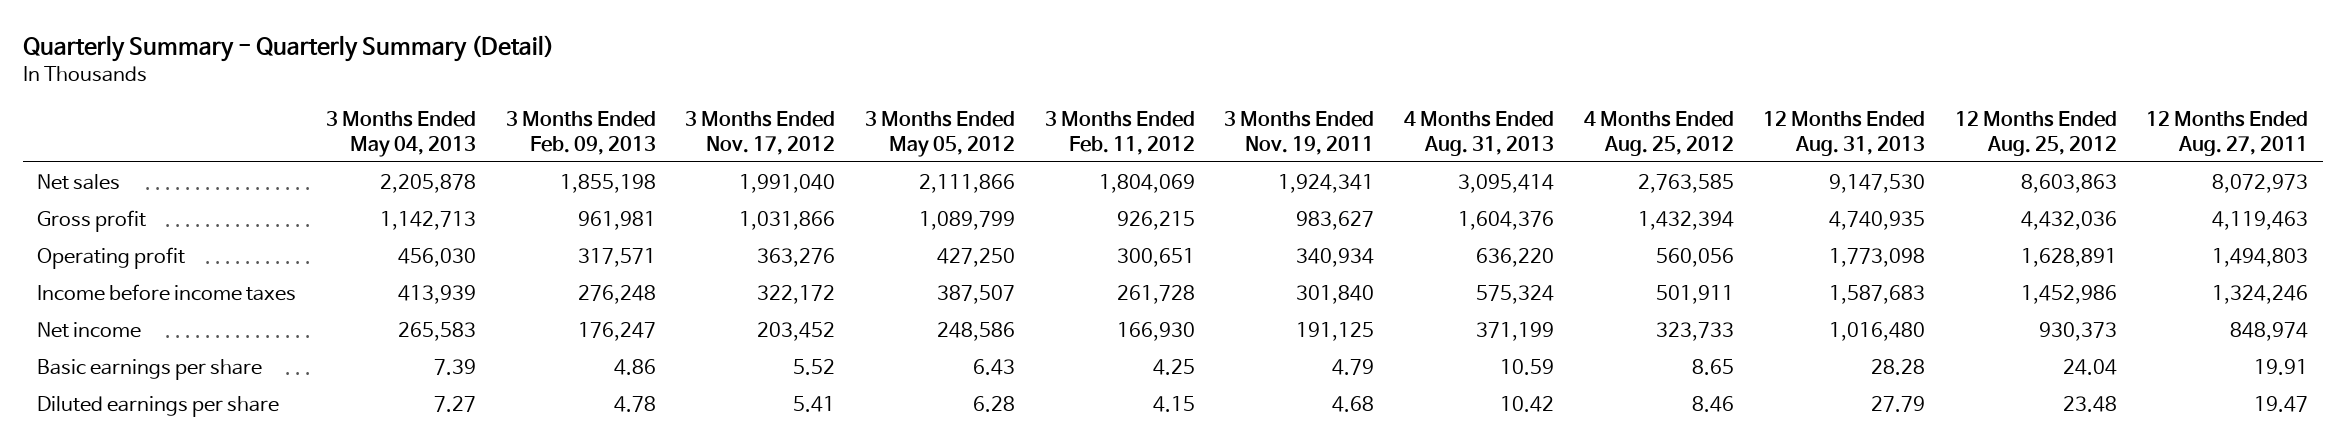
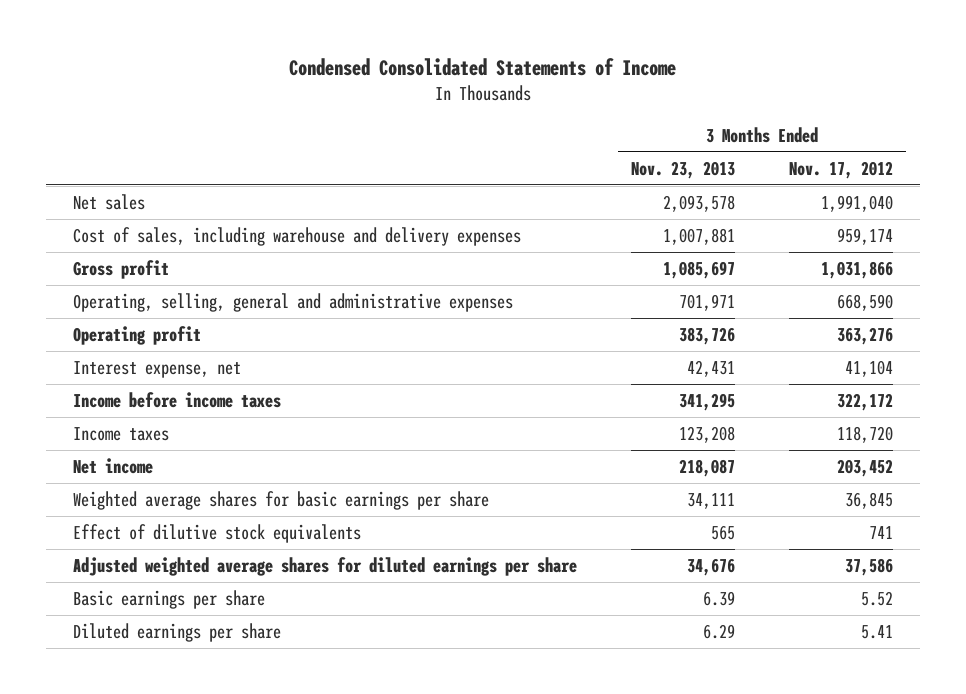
[22,34,554,62] Quarterly Summary - Quarterly Summary (Detail) -> [289,58,677,77] Condensed Consolidated Statements of Income
[326,111,477,157] 3 Months Ended May 04, 2013 -> none
[505,111,656,155] 3 Months Ended Feb. 09, 2013 -> none
[865,111,1016,157] 3 Months Ended May 05, 2012 -> none
[1044,111,1195,155] 3 Months Ended Feb. 11, 2012 -> none
[1224,111,1375,155] 3 Months Ended Nov. 19, 2011 -> none
[1403,111,1554,156] 4 Months Ended Aug. 31, 2013 -> none
[1583,111,1734,156] 4 Months Ended Aug. 25, 2012 -> none
[1763,111,1926,156] 12 Months Ended Aug. 31, 2013 -> none
[1954,111,2117,156] 12 Months Ended Aug. 25, 2012 -> none
[2146,111,2309,156] 12 Months Ended Aug. 27, 2011 -> none
none -> [631,160,736,179] Nov. 23, 2013
none -> [73,227,522,247] Cost of sales, including warehouse and delivery expenses
none -> [73,293,514,313] Operating, selling, general and administrative expenses
none -> [73,361,242,379] Interest expense, net
none -> [73,427,170,442] Income taxes
none -> [73,491,490,511] Weighted average shares for basic earnings per share
none -> [73,524,362,544] Effect of dilutive stock equivalents
none -> [73,557,578,577] Adjusted weighted average shares for diluted earnings per share

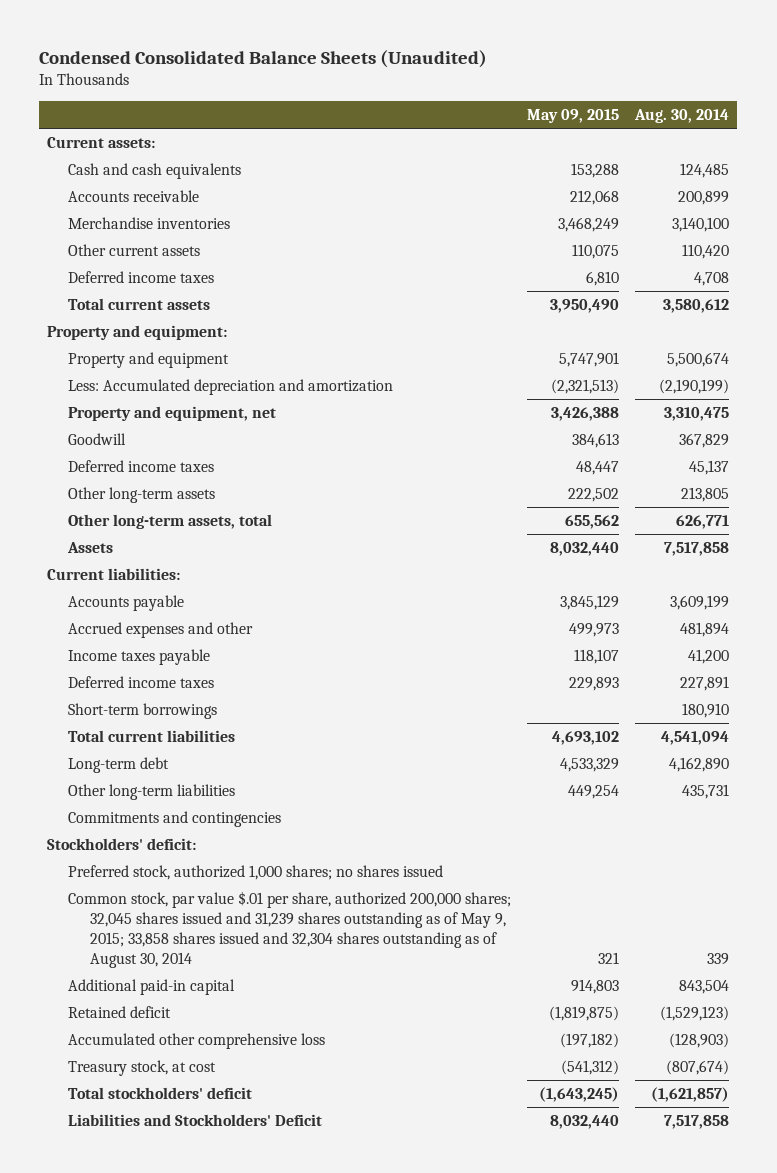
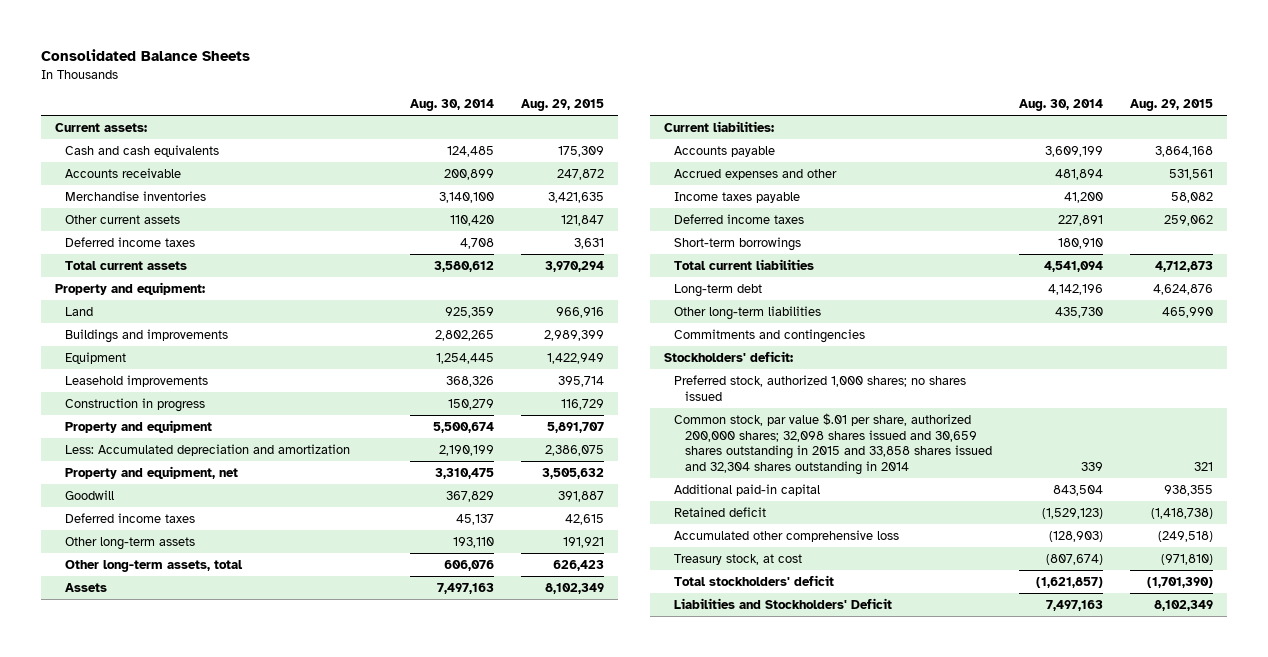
[39,49,488,68] Condensed Consolidated Balance Sheets (Unaudited) -> [41,49,251,62] Consolidated Balance Sheets
[527,109,620,124] May 09, 2015 -> none
none -> [521,98,605,111] Aug. 29, 2015
none -> [65,307,94,317] Land
none -> [65,329,229,344] Buildings and improvements
none -> [65,352,127,365] Equipment
none -> [65,375,209,388] Leasehold improvements
none -> [65,398,206,413] Construction in progress
[659,378,730,394] (2,190,199) -> [439,445,495,457] 2,190,199
[681,486,730,502] 213,805 -> [453,537,495,549] 193,110
[676,514,730,529] 626,771 -> [444,560,495,572] 606,076
[664,541,730,556] 7,517,858 -> [437,583,495,595] 7,497,163
[669,756,730,772] 4,162,890 -> [1048,284,1104,296] 4,142,196
[682,783,730,799] 435,731 -> [1055,307,1104,319] 435,730
[68,890,512,968] Common stock, par value $.01 per share, authorized 200,000 shares; 32,045 shares issued and 31,239 shares outstanding as of May 9, 2015; 33,858 shares issued and 32,304 shares outstanding as of August 30, 2014 -> [674,413,993,475] Common stock, par value $.01 per share, authorized 200,000 shares; 32,098 shares issued and 30,659 shares outstanding in 2015 and 33,858 shares issued and 32,304 shares outstanding in 2014
[664,1114,730,1129] 7,517,858 -> [1046,600,1104,612] 7,497,163

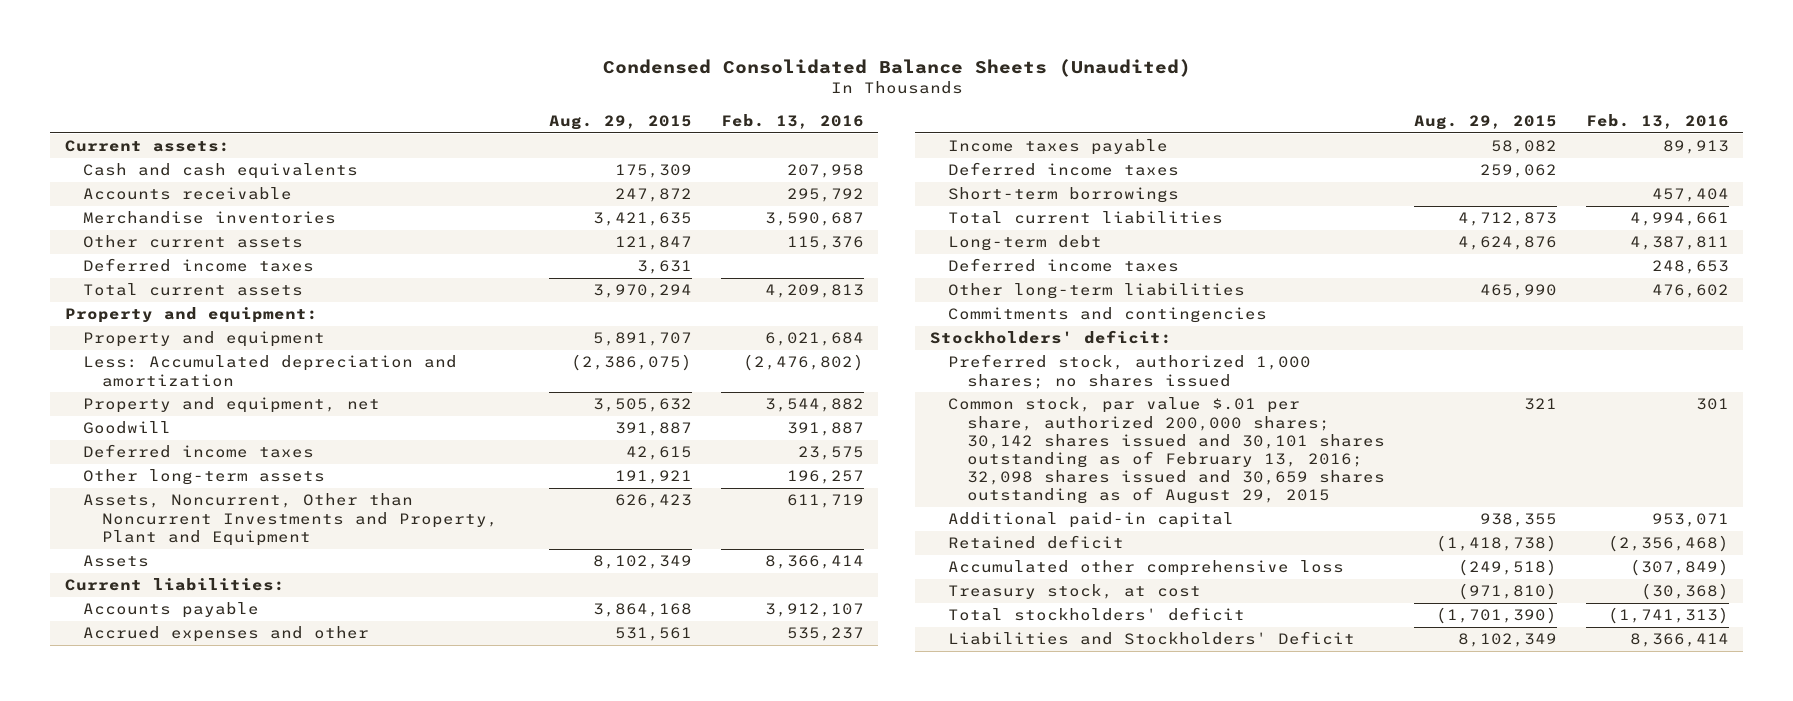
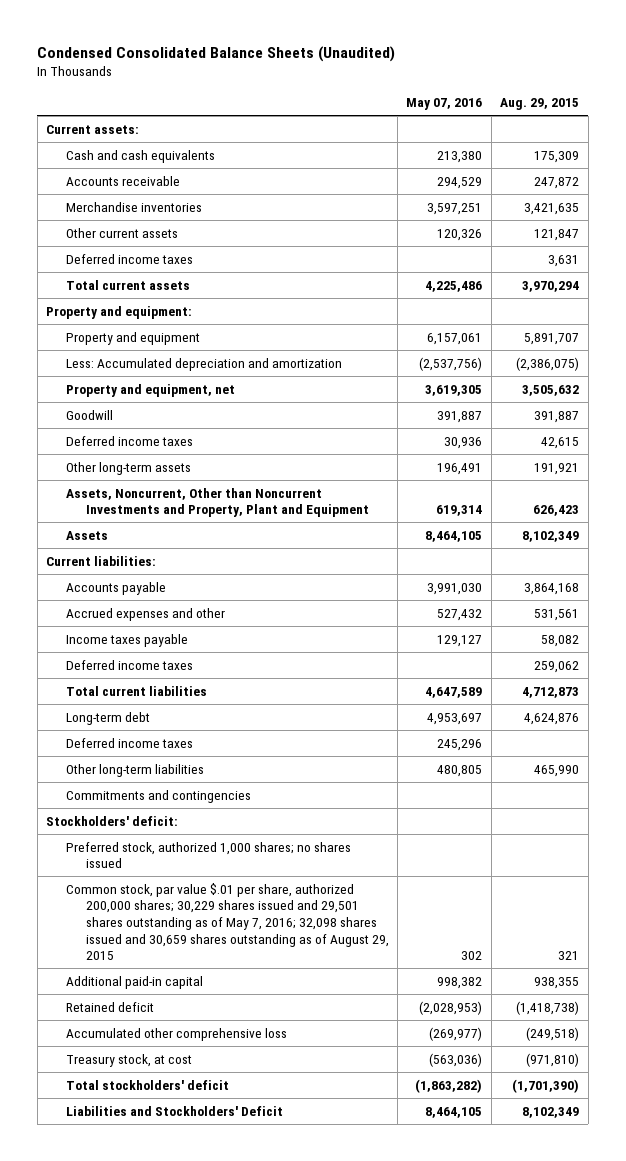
[720,113,864,129] Feb. 13, 2016 -> none
none -> [406,98,483,111] May 07, 2016
[948,187,1180,204] Short-term borrowings -> none
[948,397,1386,504] Common stock, par value $.01 per share, authorized 200,000 shares; 30,142 shares issued and 30,101 shares outstanding as of February 13, 2016; 32,098 shares issued and 30,659 shares outstanding as of August 29, 2015 -> [65,882,389,961] Common stock, par value $.01 per share, authorized 200,000 shares; 30,229 shares issued and 29,501 shares outstanding as of May 7, 2016; 32,098 shares issued and 30,659 shares outstanding as of August 29, 2015

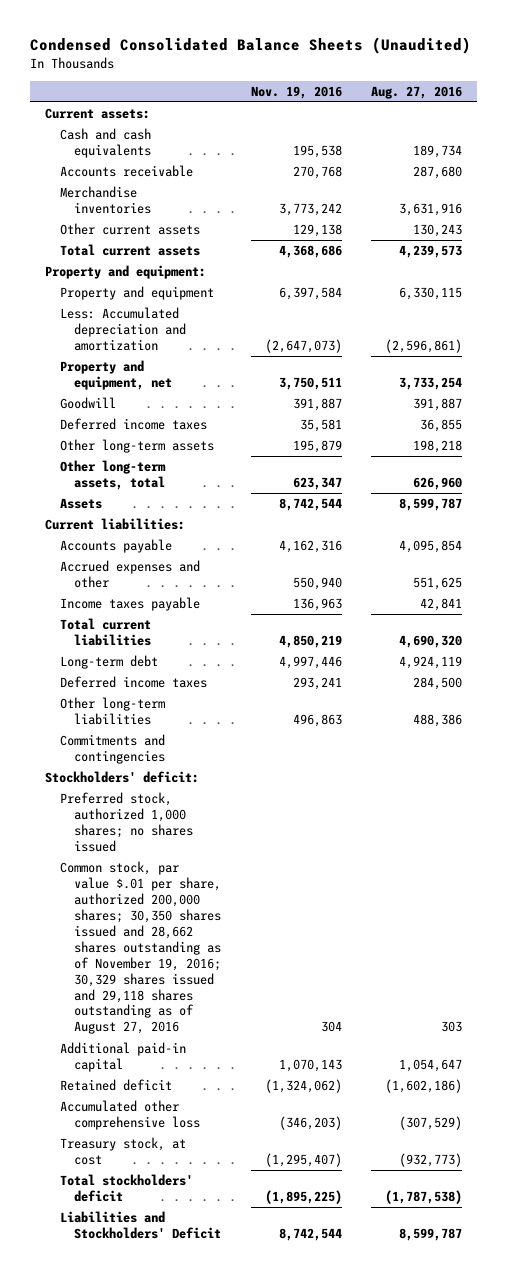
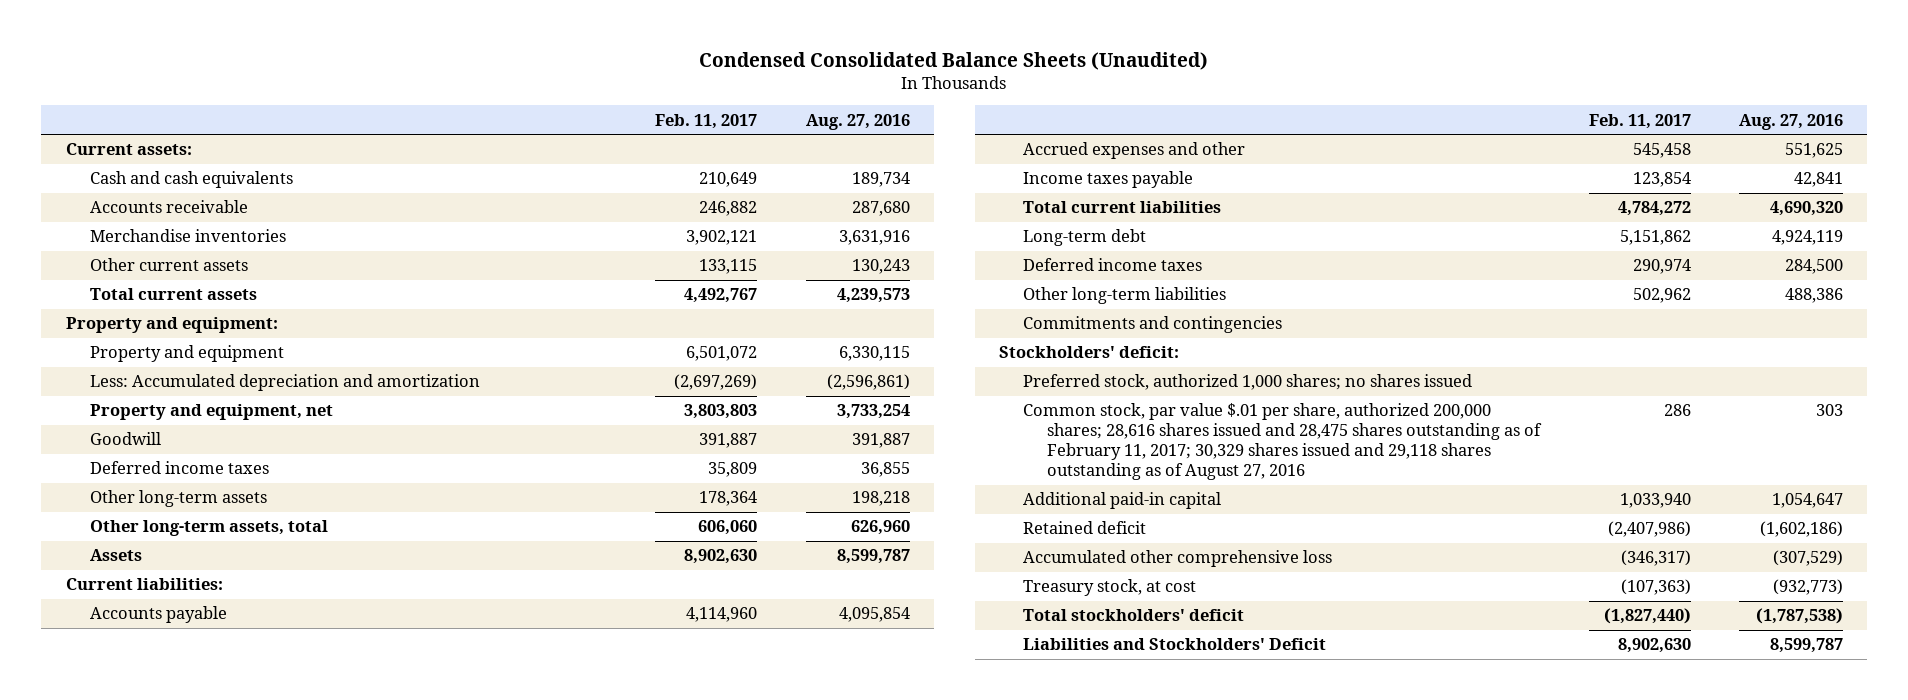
[250,85,342,99] Nov. 19, 2016 -> none
none -> [655,113,758,129] Feb. 11, 2017
[59,861,222,1035] Common stock, par value $.01 per share, authorized 200,000 shares; 30,350 shares issued and 28,662 shares outstanding as of November 19, 2016; 30,329 shares issued and 29,118 shares outstanding as of August 27, 2016 -> [1023,403,1543,481] Common stock, par value $.01 per share, authorized 200,000 shares; 28,616 shares issued and 28,475 shares outstanding as of February 11, 2017; 30,329 shares issued and 29,118 shares outstanding as of August 27, 2016

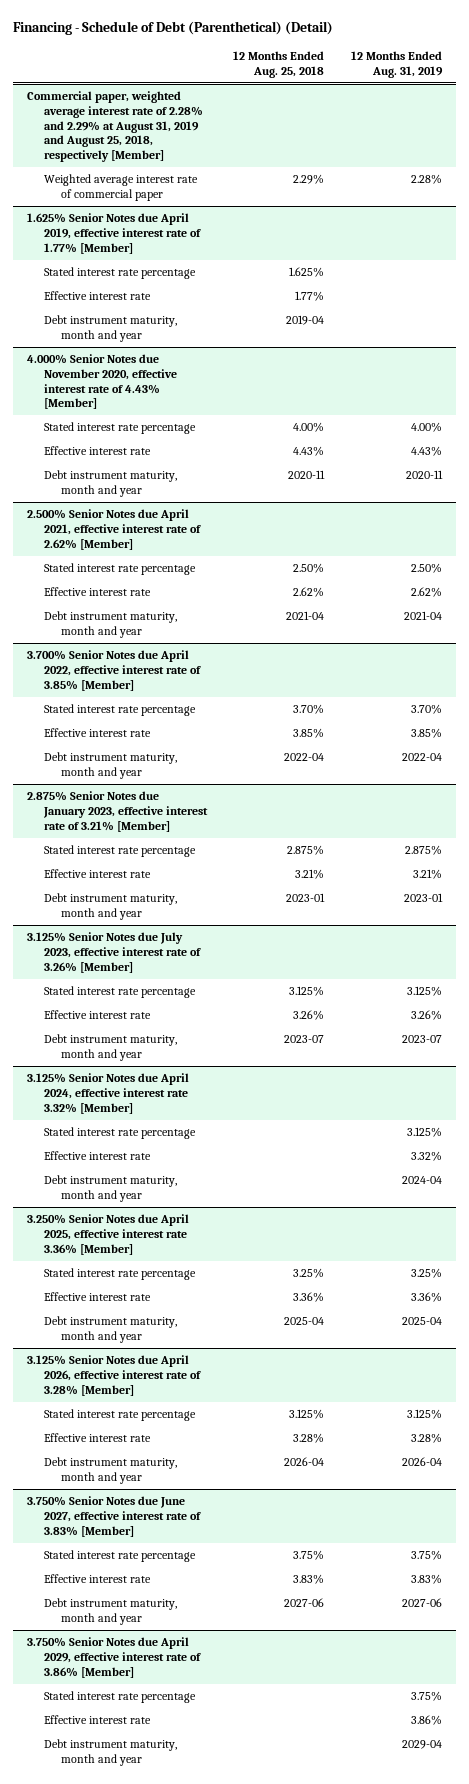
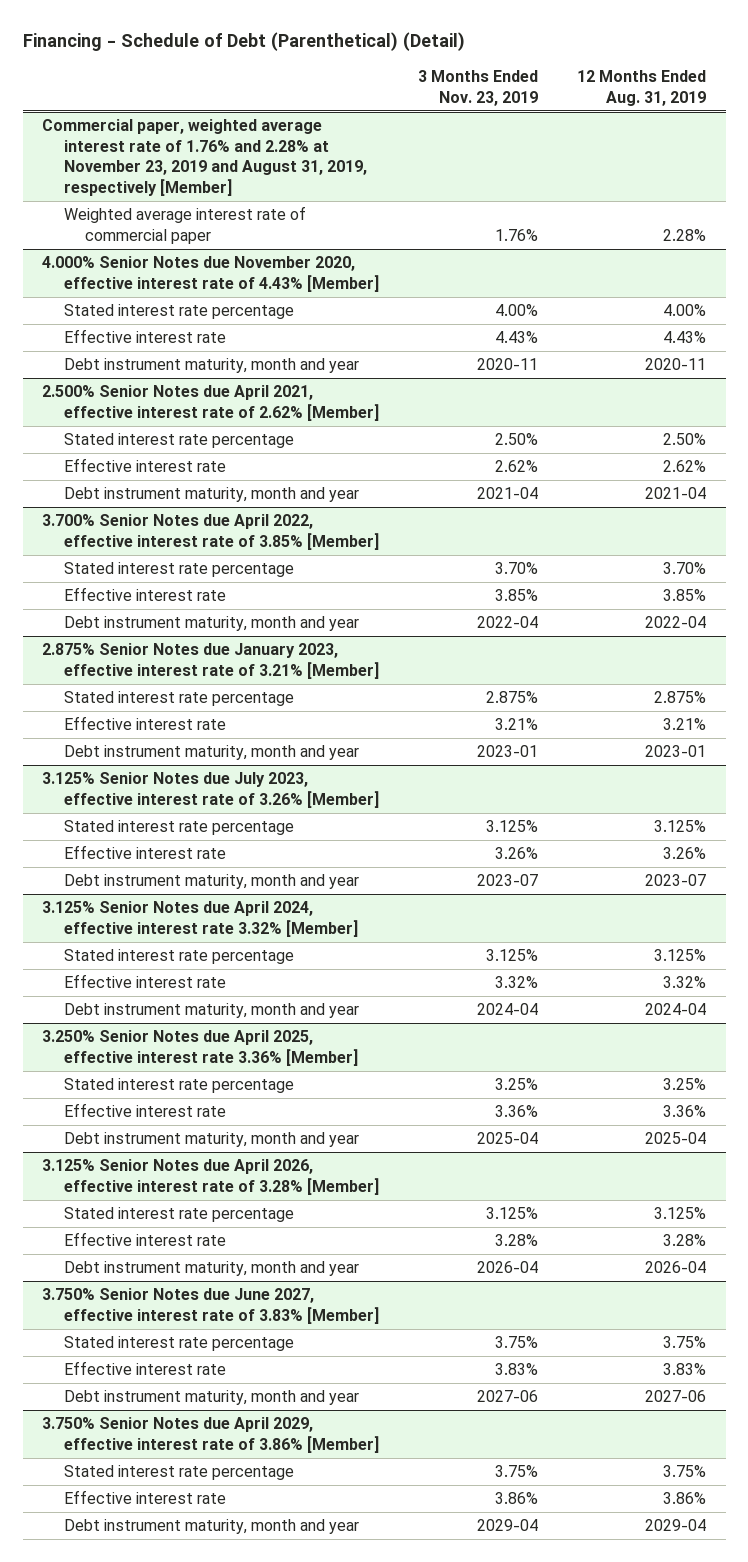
[233,50,325,78] 12 Months Ended Aug. 25, 2018 -> none
none -> [417,70,538,106] 3 Months Ended Nov. 23, 2019
[26,91,203,163] Commercial paper, weighted average interest rate of 2.28% and 2.29% at August 31, 2019 and August 25, 2018, respectively [Member] -> [42,119,367,196] Commercial paper, weighted average interest rate of 1.76% and 2.28% at November 23, 2019 and August 31, 2019, respectively [Member]
[26,213,201,254] 1.625% Senior Notes due April 2019, effective interest rate of 1.77% [Member] -> none
[43,267,196,280] Stated interest rate percentage -> none
[43,291,151,301] Effective interest rate -> none
[43,315,177,342] Debt instrument maturity, month and year -> none

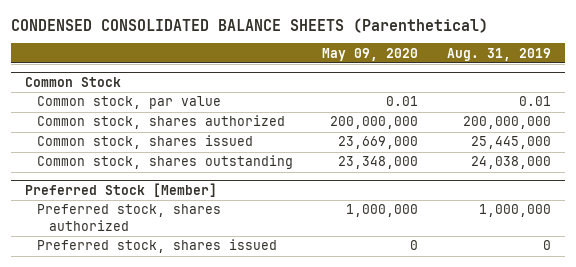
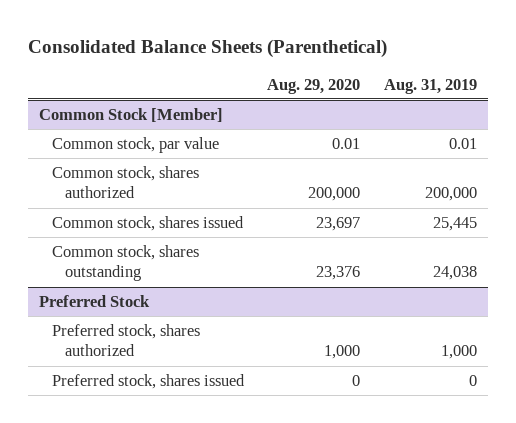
[10,17,488,33] CONDENSED CONSOLIDATED BALANCE SHEETS (Parenthetical) -> [27,39,387,59] Consolidated Balance Sheets (Parenthetical)
[321,47,418,61] May 09, 2020 -> none
none -> [267,78,361,94] Aug. 29, 2020
[25,76,122,87] Common Stock -> [39,108,224,123] Common Stock [Member]
[462,116,551,130] 200,000,000 -> [424,187,477,202] 200,000
[470,136,551,150] 25,445,000 -> [432,217,477,232] 25,445
[470,156,551,170] 24,038,000 -> [432,266,477,281] 24,038
[25,182,218,197] Preferred Stock [Member] -> [39,295,151,308] Preferred Stock
[478,204,551,218] 1,000,000 -> [440,345,477,360] 1,000

